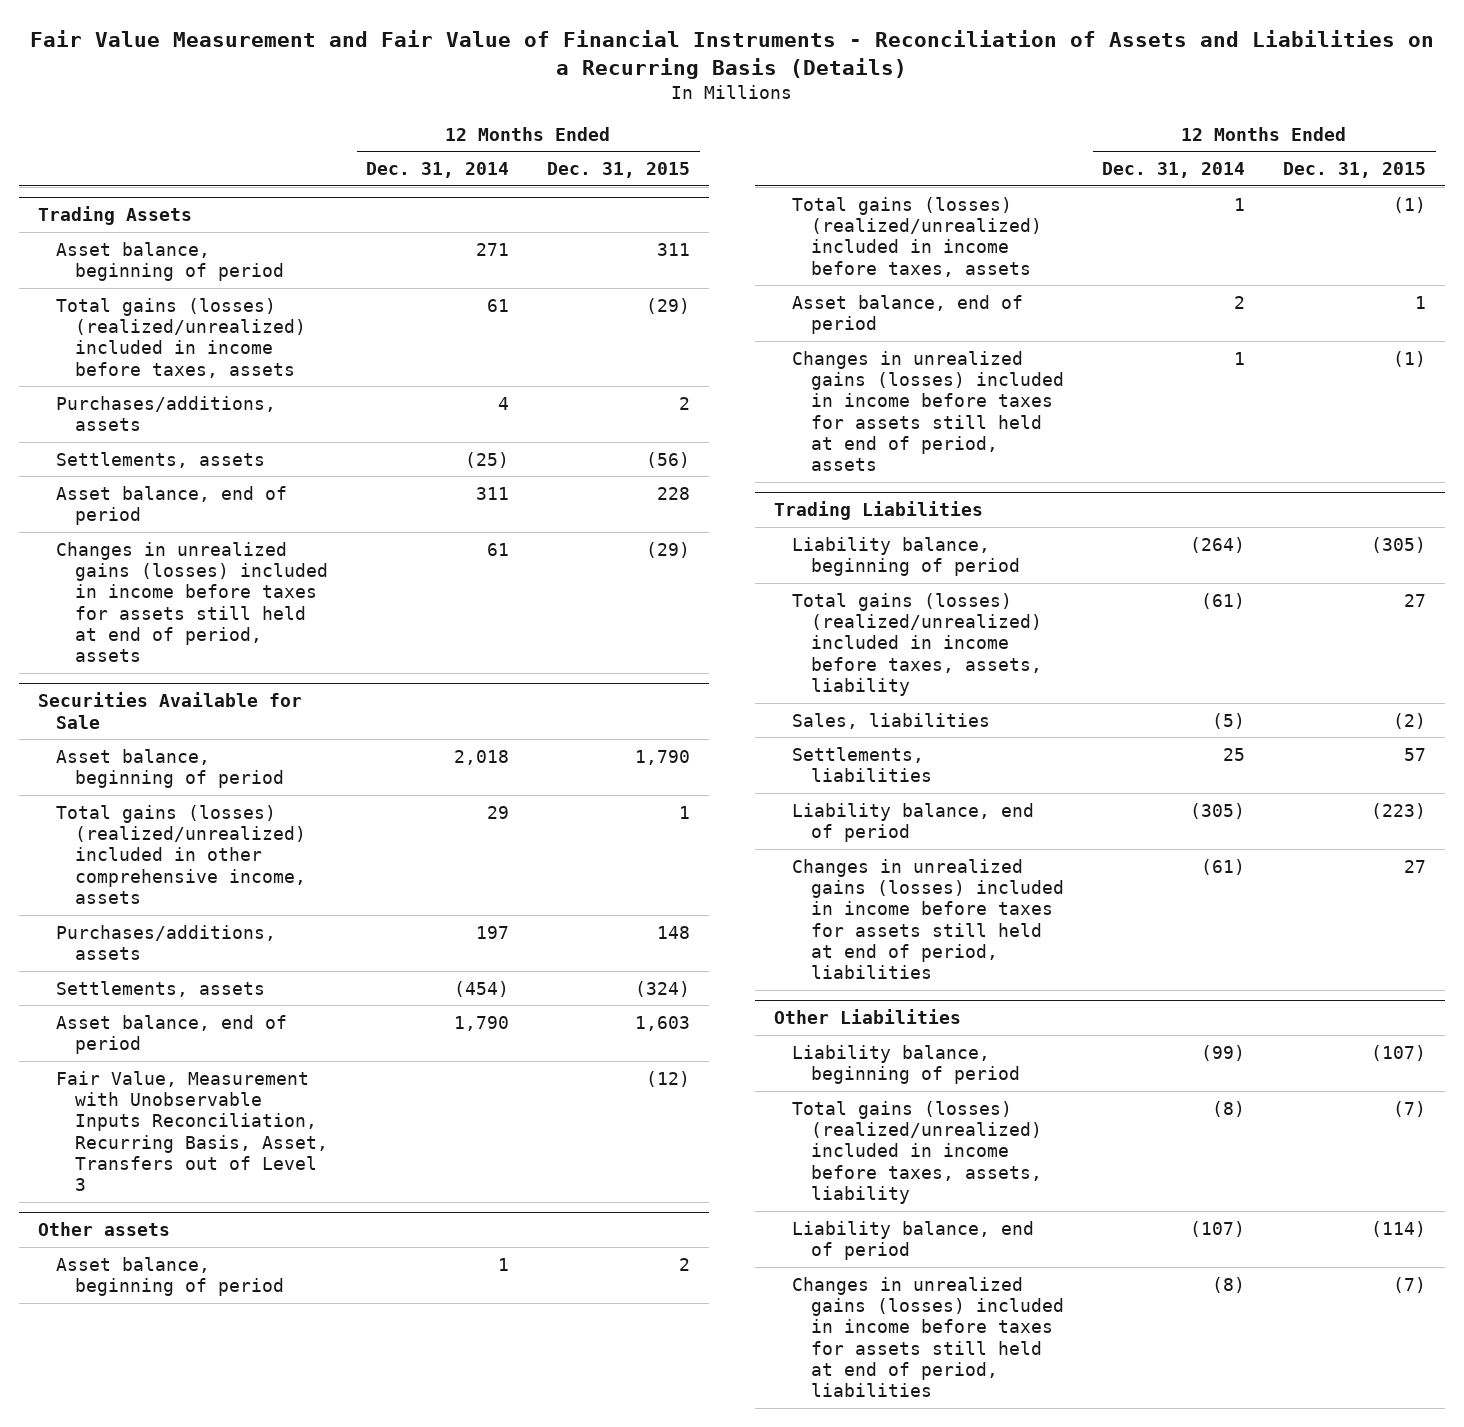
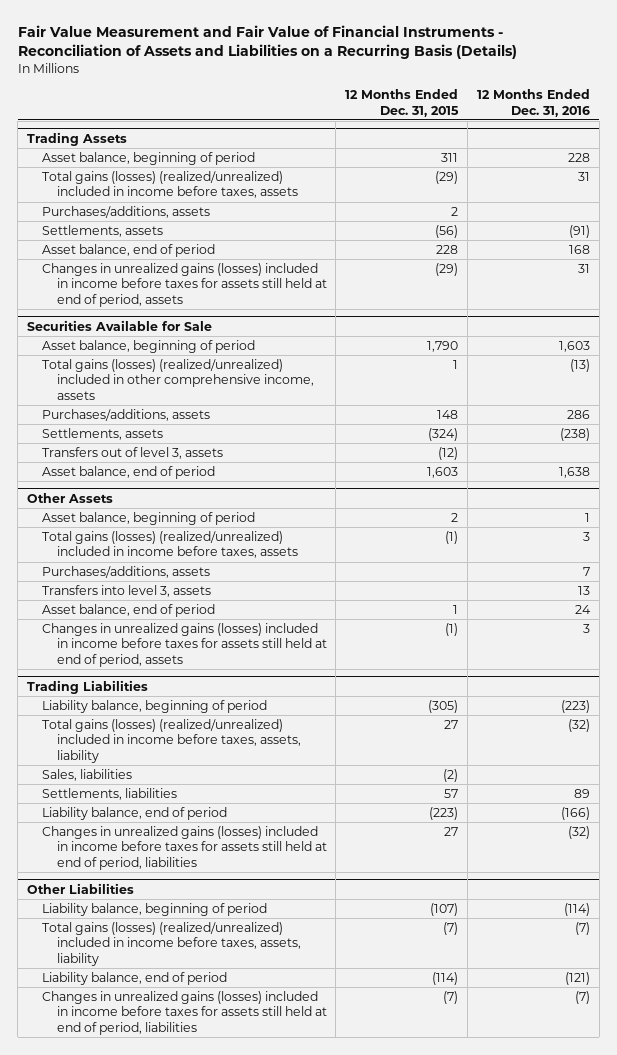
[366,162,510,179] Dec. 31, 2014 -> none
none -> [476,89,590,117] 12 Months Ended Dec. 31, 2016
none -> [41,446,223,459] Transfers out of level 3, assets
[56,1070,329,1192] Fair Value, Measurement with Unobservable Inputs Reconciliation, Recurring Basis, Asset, Transfers out of Level 3 -> none
[37,1222,170,1237] Other assets -> [27,492,114,503] Other Assets
none -> [41,565,210,578] Purchases/additions, assets
none -> [41,584,211,597] Transfers into level 3, assets

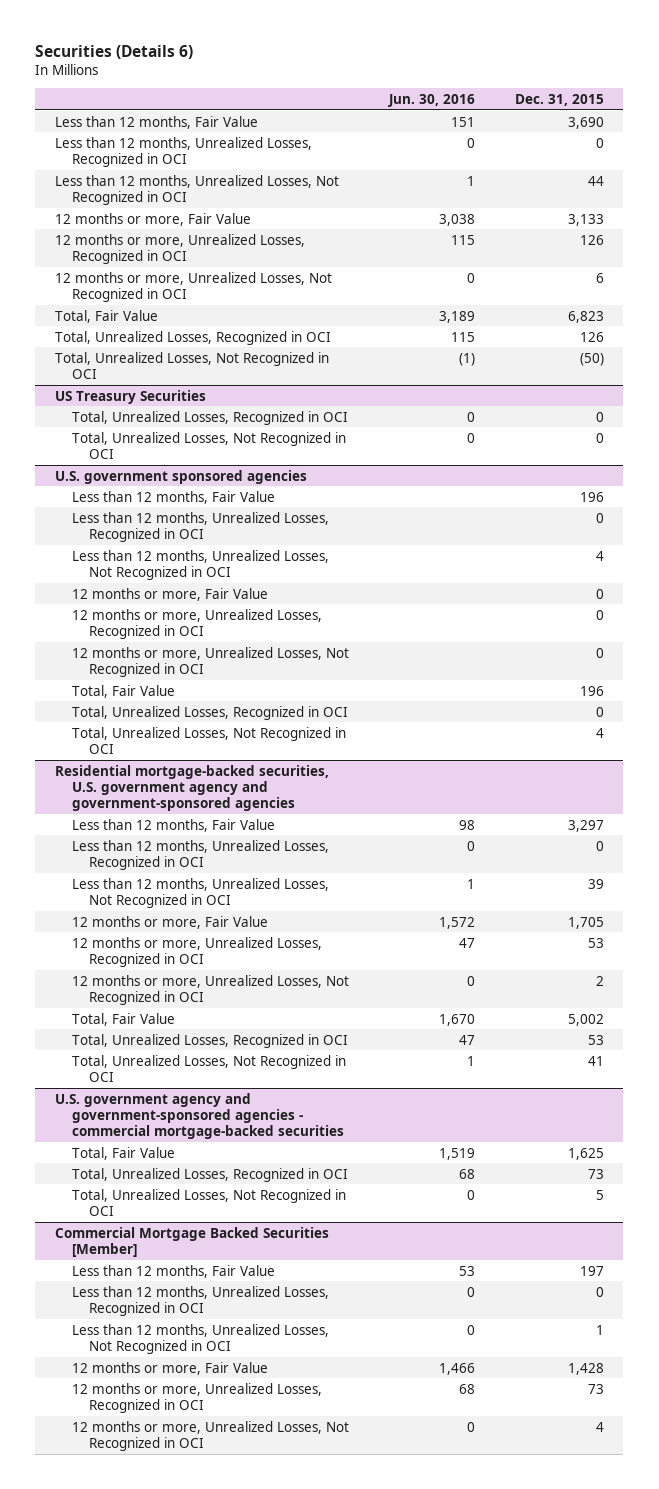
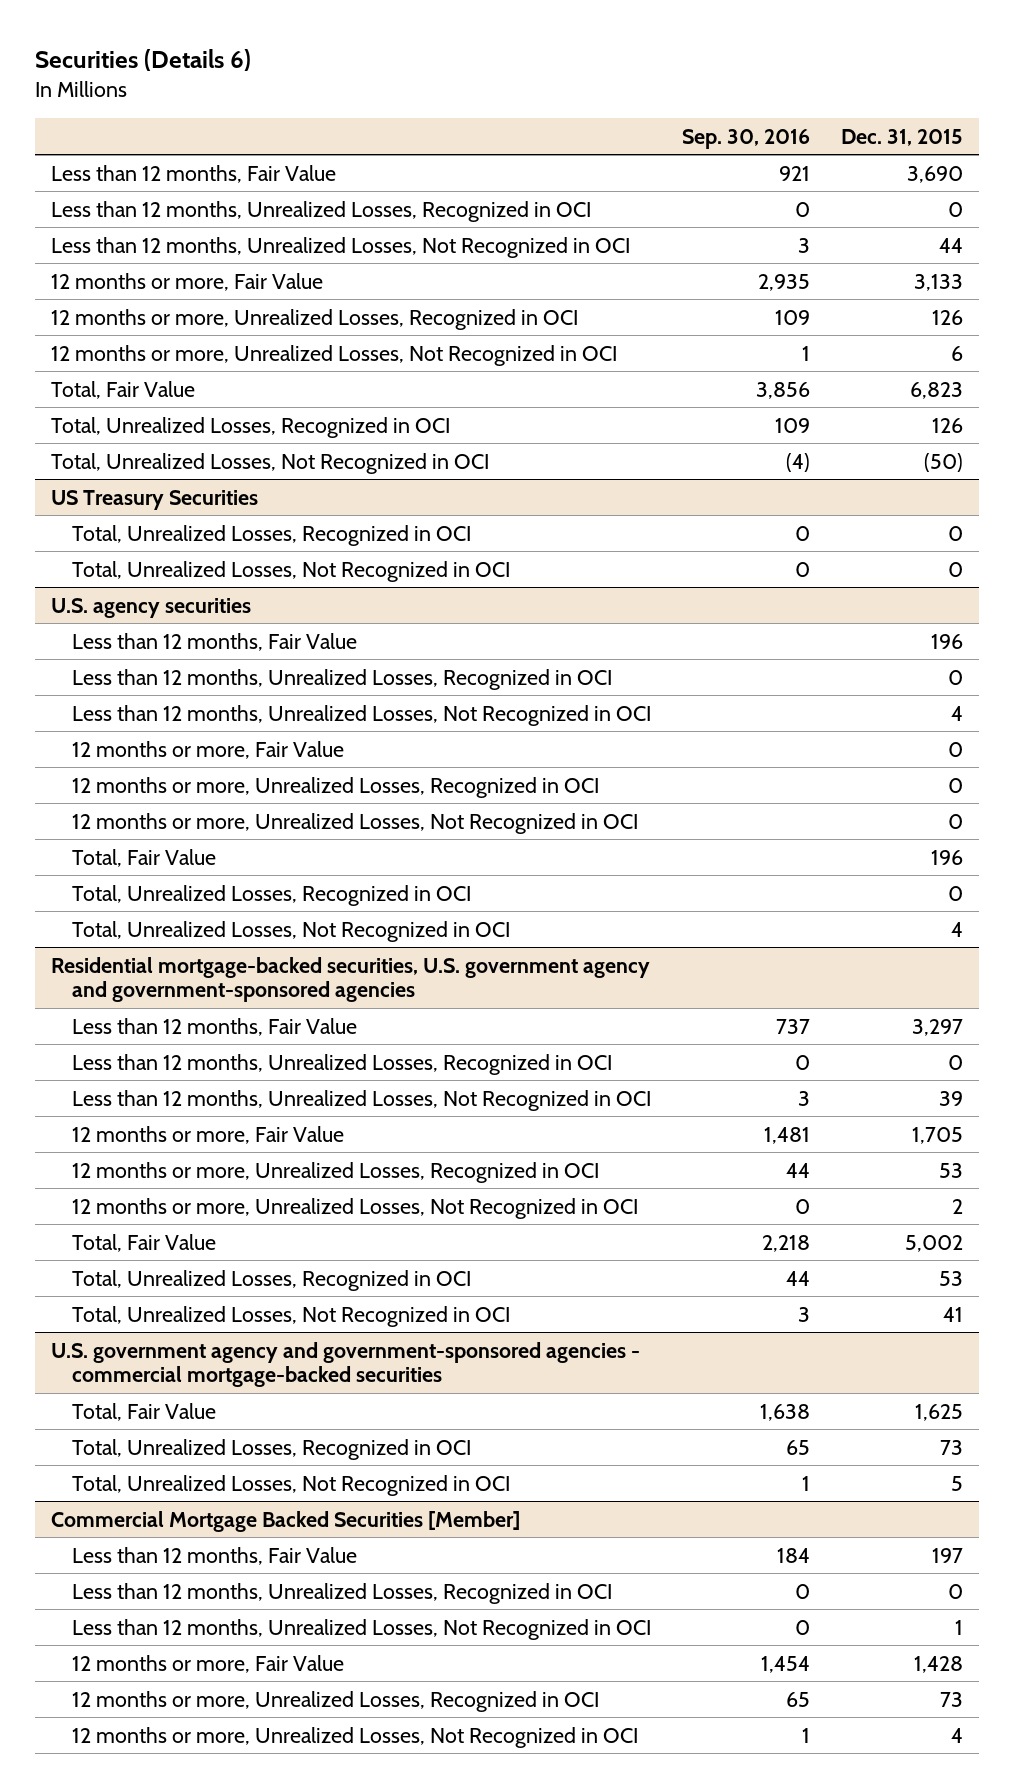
[387,93,475,107] Jun. 30, 2016 -> none
none -> [681,128,810,149] Sep. 30, 2016
[55,469,308,484] U.S. government sponsored agencies -> [50,597,251,618] U.S. agency securities

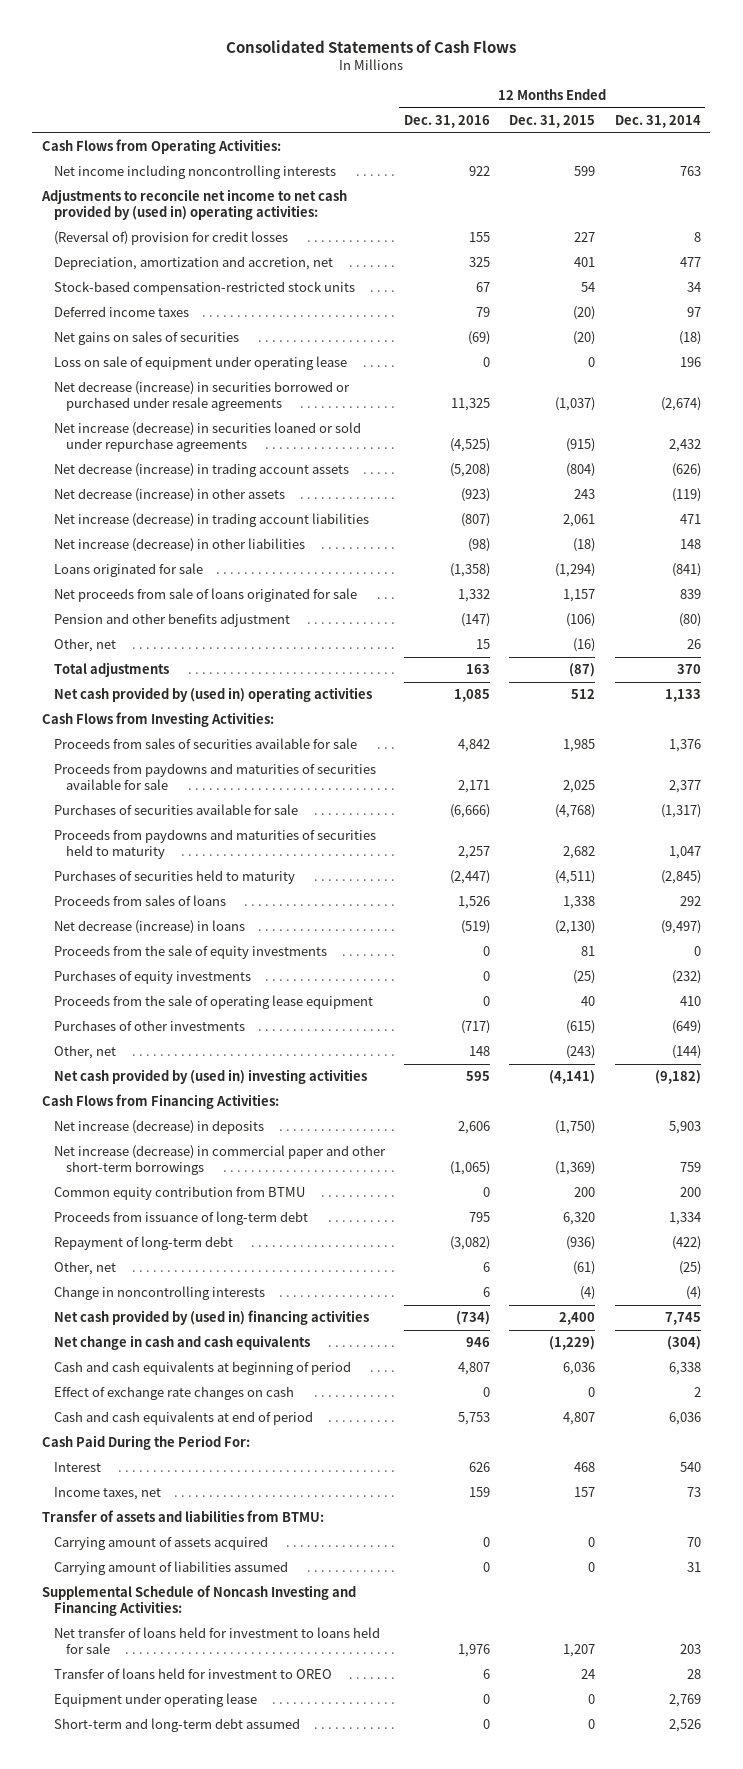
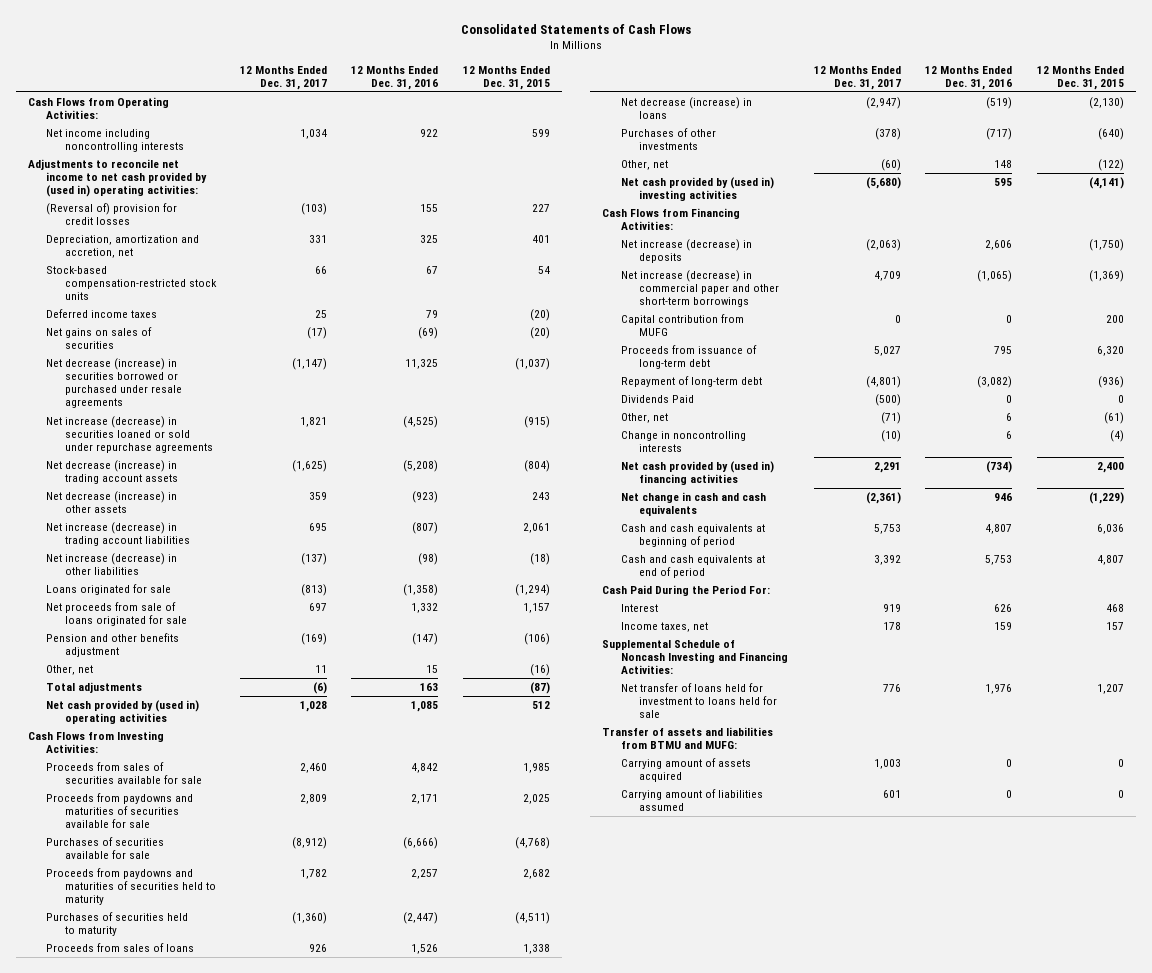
[614,114,701,128] Dec. 31, 2014 -> none
none -> [239,65,327,90] 12 Months Ended Dec. 31, 2017
[54,356,348,371] Loss on sale of equipment under operating lease -> none
[54,945,328,960] Proceeds from the sale of equity investments -> none
[54,970,252,985] Purchases of equity investments -> none
[54,995,374,1010] Proceeds from the sale of operating lease equipment -> none
[566,1020,596,1035] (615) -> [1097,128,1124,141] (640)
[566,1045,596,1060] (243) -> [1097,159,1124,172] (122)
[54,1186,306,1201] Common equity contribution from BTMU -> [620,314,744,337] Capital contribution from MUFG
none -> [620,395,694,404] Dividends Paid
[54,1386,295,1401] Effect of exchange rate changes on cash -> none
[41,1510,324,1523] Transfer of assets and liabilities from BTMU: -> none
[54,1668,333,1680] Transfer of loans held for investment to OREO -> none
[54,1693,258,1708] Equipment under operating lease -> none
[54,1718,301,1733] Short-term and long-term debt assumed -> none
none -> [602,727,774,750] Transfer of assets and liabilities from BTMU and MUFG:
[54,1536,269,1551] Carrying amount of assets acquired -> [620,758,751,783] Carrying amount of assets acquired
[54,1561,289,1576] Carrying amount of liabilities assumed -> [620,789,763,812] Carrying amount of liabilities assumed

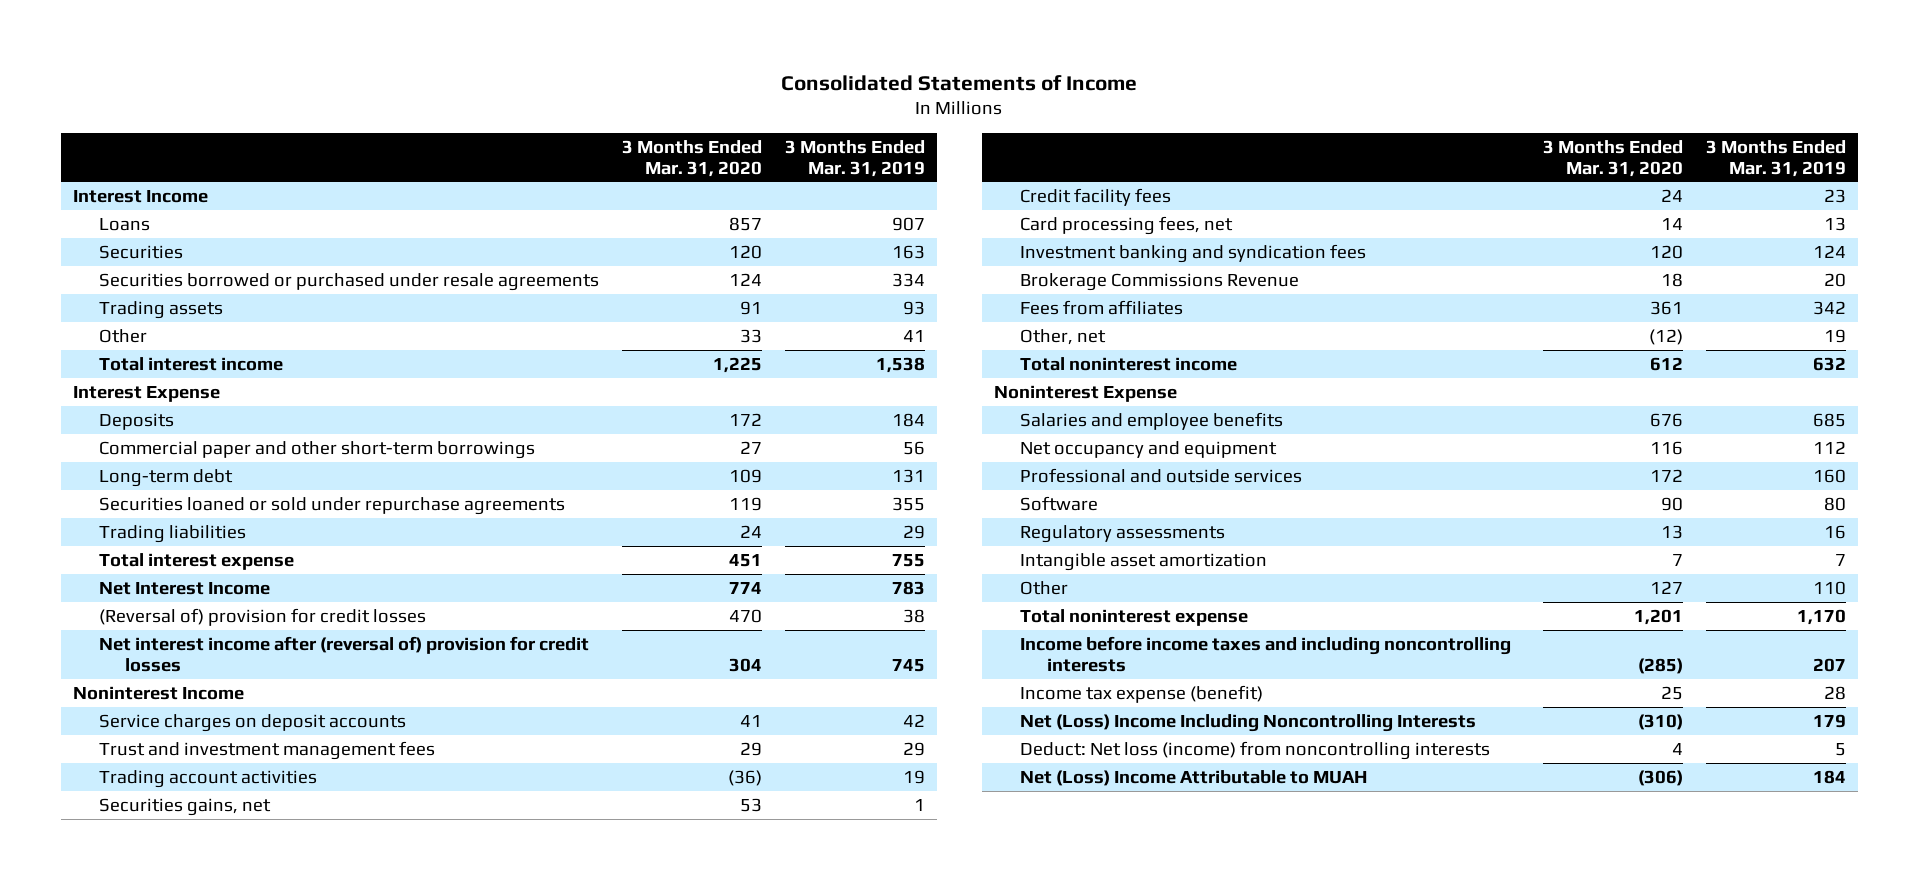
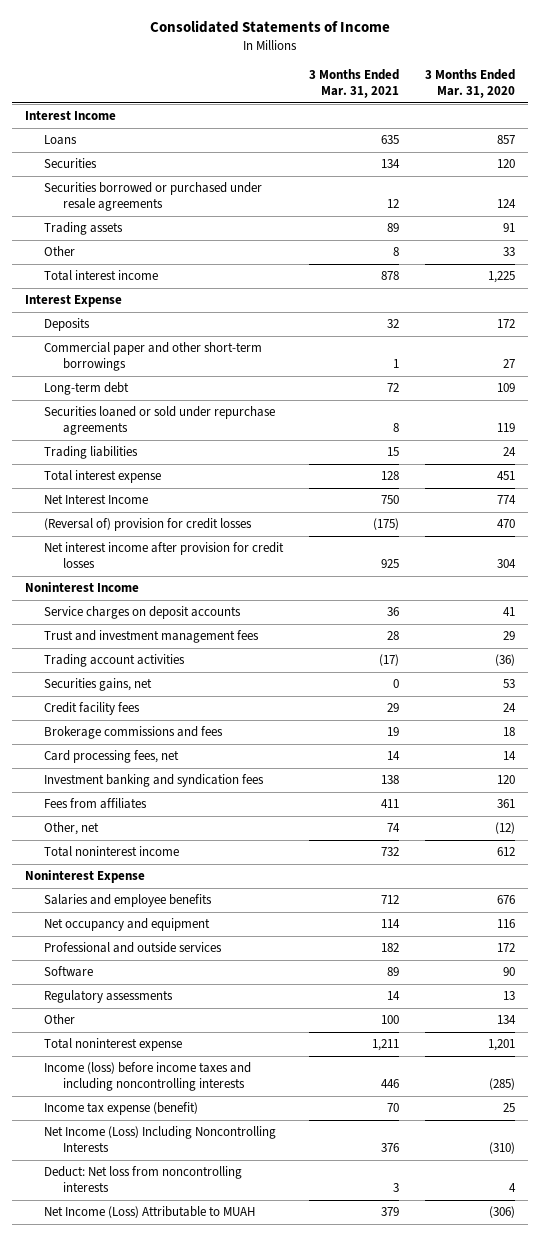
[785,139,926,177] 3 Months Ended Mar. 31, 2019 -> none
none -> [308,69,399,99] 3 Months Ended Mar. 31, 2021
[98,635,589,672] Net interest income after (reversal of) provision for credit losses -> [43,542,284,569] Net interest income after provision for credit losses
none -> [43,726,223,740] Brokerage commissions and fees
[1020,272,1300,291] Brokerage Commissions Revenue -> none
[1020,552,1268,571] Intangible asset amortization -> none
[1650,580,1684,594] 127 -> [496,1015,516,1025] 134
[1020,635,1512,672] Income before income taxes and including noncontrolling interests -> [43,1062,251,1092] Income (loss) before income taxes and including noncontrolling interests
[1020,713,1477,732] Net (Loss) Income Including Noncontrolling Interests -> [43,1126,276,1153] Net Income (Loss) Including Noncontrolling Interests
[1020,740,1491,760] Deduct: Net loss (income) from noncontrolling interests -> [43,1166,242,1193] Deduct: Net loss from noncontrolling interests
[1020,769,1368,786] Net (Loss) Income Attributable to MUAH -> [43,1206,255,1219] Net Income (Loss) Attributable to MUAH

